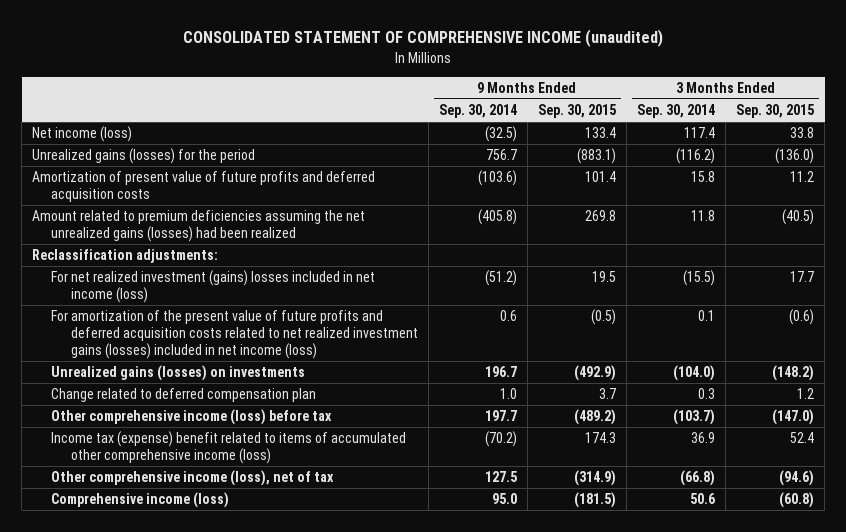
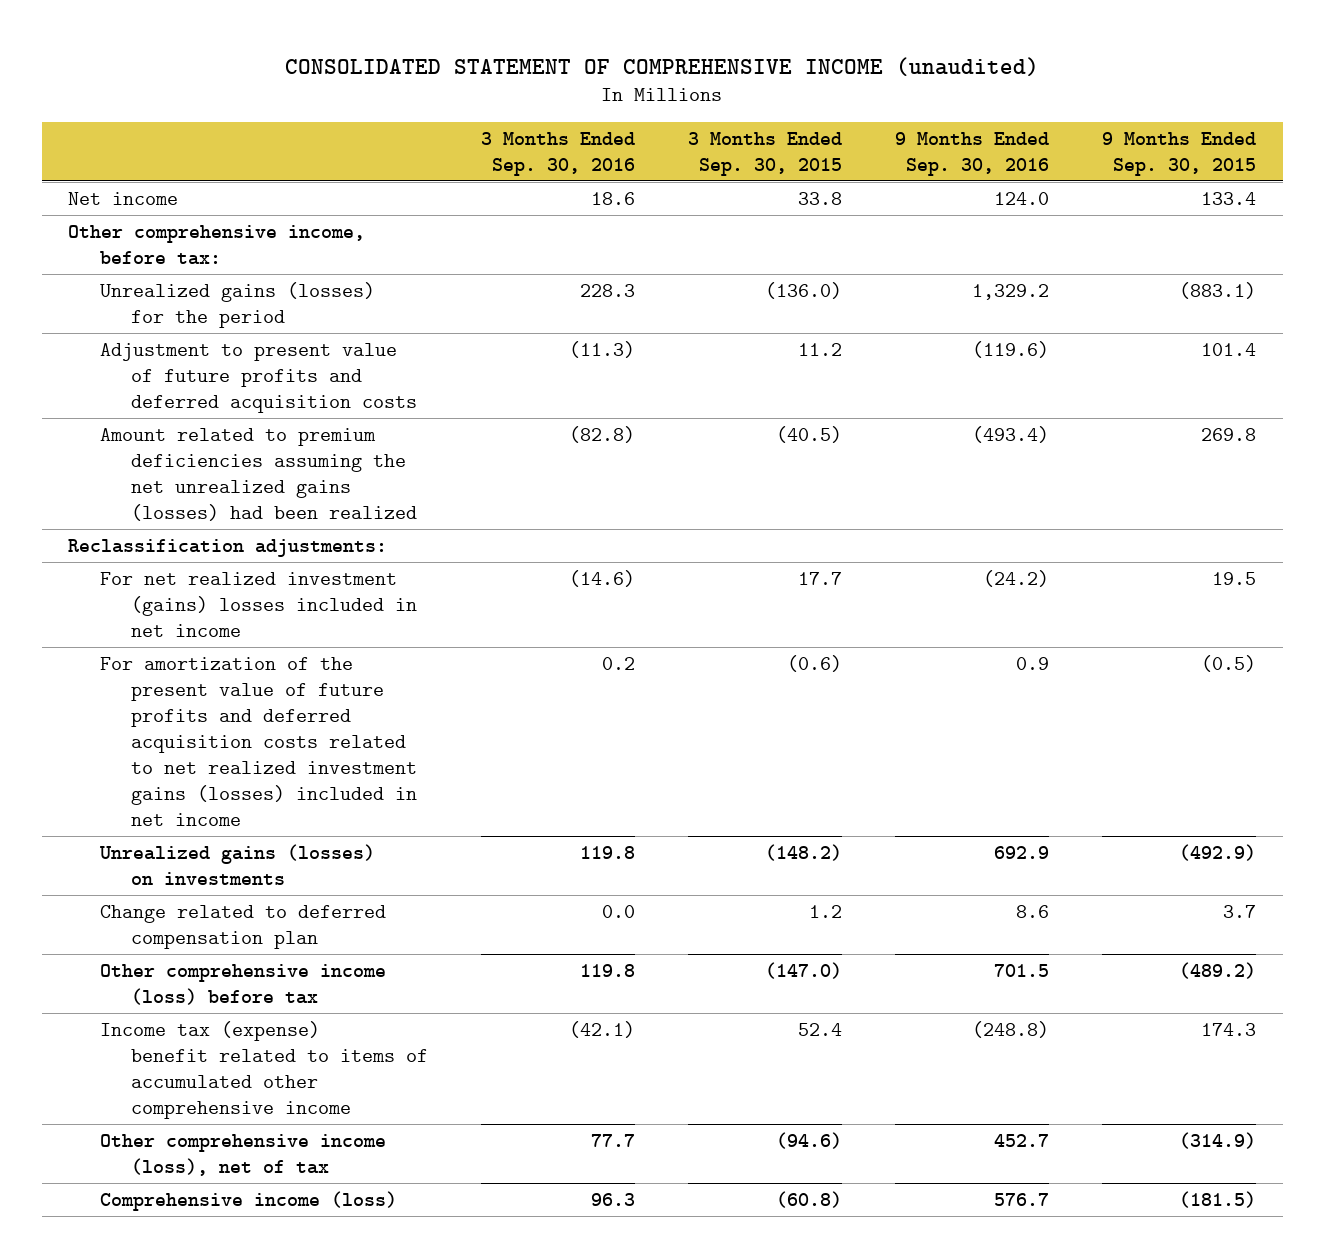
[438,104,517,119] Sep. 30, 2014 -> none
[637,104,716,119] Sep. 30, 2014 -> none
none -> [480,131,635,176] 3 Months Ended Sep. 30, 2016
none -> [895,131,1050,176] 9 Months Ended Sep. 30, 2016
[32,126,133,143] Net income (loss) -> [68,191,179,205] Net income
none -> [68,224,366,265] Other comprehensive income, before tax:
[32,171,376,202] Amortization of present value of future profits and deferred acquisition costs -> [99,342,417,413] Adjustment to present value of future profits and deferred acquisition costs
[51,270,376,303] For net realized investment (gains) losses included in net income (loss) -> [99,571,417,637] For net realized investment (gains) losses included in net income
[51,310,418,359] For amortization of the present value of future profits and deferred acquisition costs related to net realized investment gains (losses) included in net income (loss) -> [99,656,417,827] For amortization of the present value of future profits and deferred acquisition costs related to net realized investment gains (losses) included in net income
[51,431,407,464] Income tax (expense) benefit related to items of accumulated other comprehensive income (loss) -> [99,1020,428,1119] Income tax (expense) benefit related to items of accumulated other comprehensive income

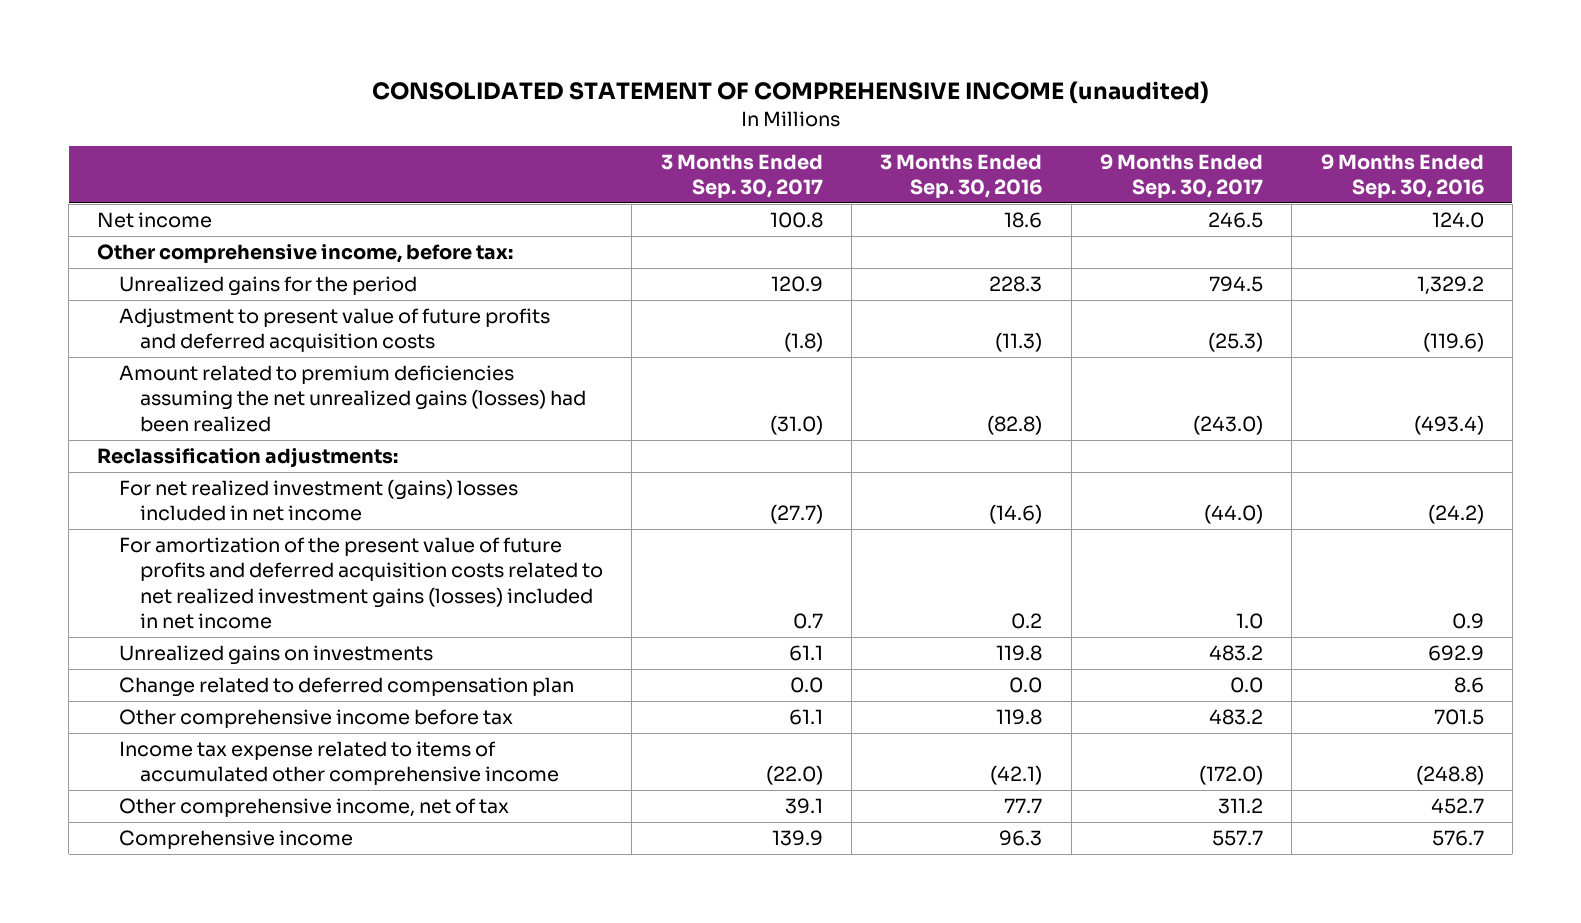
[687,131,842,176] 3 Months Ended Sep. 30, 2015 -> none
[1102,131,1257,176] 9 Months Ended Sep. 30, 2015 -> none
none -> [660,153,823,199] 3 Months Ended Sep. 30, 2017
none -> [1099,153,1263,199] 9 Months Ended Sep. 30, 2017
[99,281,375,328] Unrealized gains (losses) for the period -> [118,276,417,297] Unrealized gains for the period
[98,843,375,885] Unrealized gains (losses) on investments -> [118,645,433,666] Unrealized gains on investments
[99,963,386,1005] Other comprehensive income (loss) before tax -> [118,709,513,729] Other comprehensive income before tax
[99,1020,428,1119] Income tax (expense) benefit related to items of accumulated other comprehensive income -> [118,741,559,786] Income tax expense related to items of accumulated other comprehensive income
[99,1133,386,1176] Other comprehensive income (loss), net of tax -> [118,798,509,818] Other comprehensive income, net of tax
[99,1190,397,1211] Comprehensive income (loss) -> [118,830,353,850] Comprehensive income

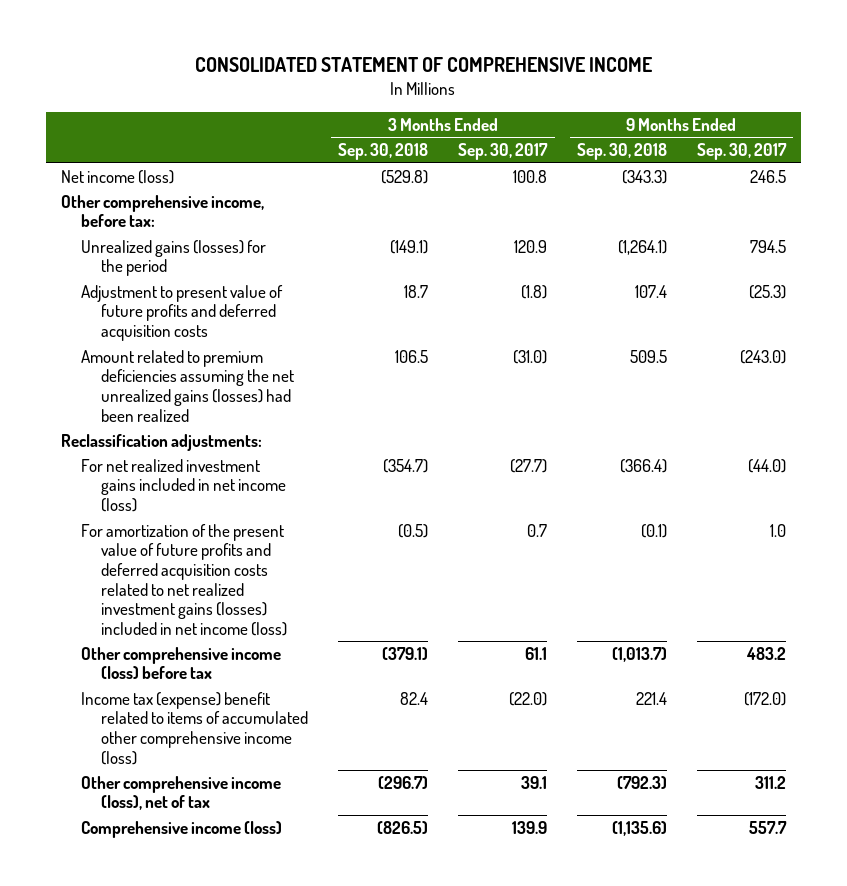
[371,81,1209,105] CONSOLIDATED STATEMENT OF COMPREHENSIVE INCOME (unaudited) -> [195,57,654,73] CONSOLIDATED STATEMENT OF COMPREHENSIVE INCOME
[880,153,1043,199] 3 Months Ended Sep. 30, 2016 -> none
[1320,153,1484,199] 9 Months Ended Sep. 30, 2016 -> none
none -> [338,143,429,161] Sep. 30, 2018
none -> [577,143,668,161] Sep. 30, 2018
[97,212,213,229] Net income -> [60,169,174,184] Net income (loss)
[118,276,417,297] Unrealized gains for the period -> [81,239,267,277] Unrealized gains (losses) for the period
[118,645,433,666] Unrealized gains on investments -> none
[118,677,574,698] Change related to deferred compensation plan -> none
[118,479,518,522] For net realized investment (gains) losses included in net income -> [81,458,287,513] For net realized investment gains included in net income (loss)
[118,537,603,630] For amortization of the present value of future profits and deferred acquisition costs related to net realized investment gains (losses) included in net income -> [81,523,288,636] For amortization of the present value of future profits and deferred acquisition costs related to net realized investment gains (losses) included in net income (loss)
[118,709,513,729] Other comprehensive income before tax -> [81,646,282,680] Other comprehensive income (loss) before tax
[118,741,559,786] Income tax expense related to items of accumulated other comprehensive income -> [81,691,309,765] Income tax (expense) benefit related to items of accumulated other comprehensive income (loss)
[118,798,509,818] Other comprehensive income, net of tax -> [81,775,282,811] Other comprehensive income (loss), net of tax
[118,830,353,850] Comprehensive income -> [81,820,283,838] Comprehensive income (loss)

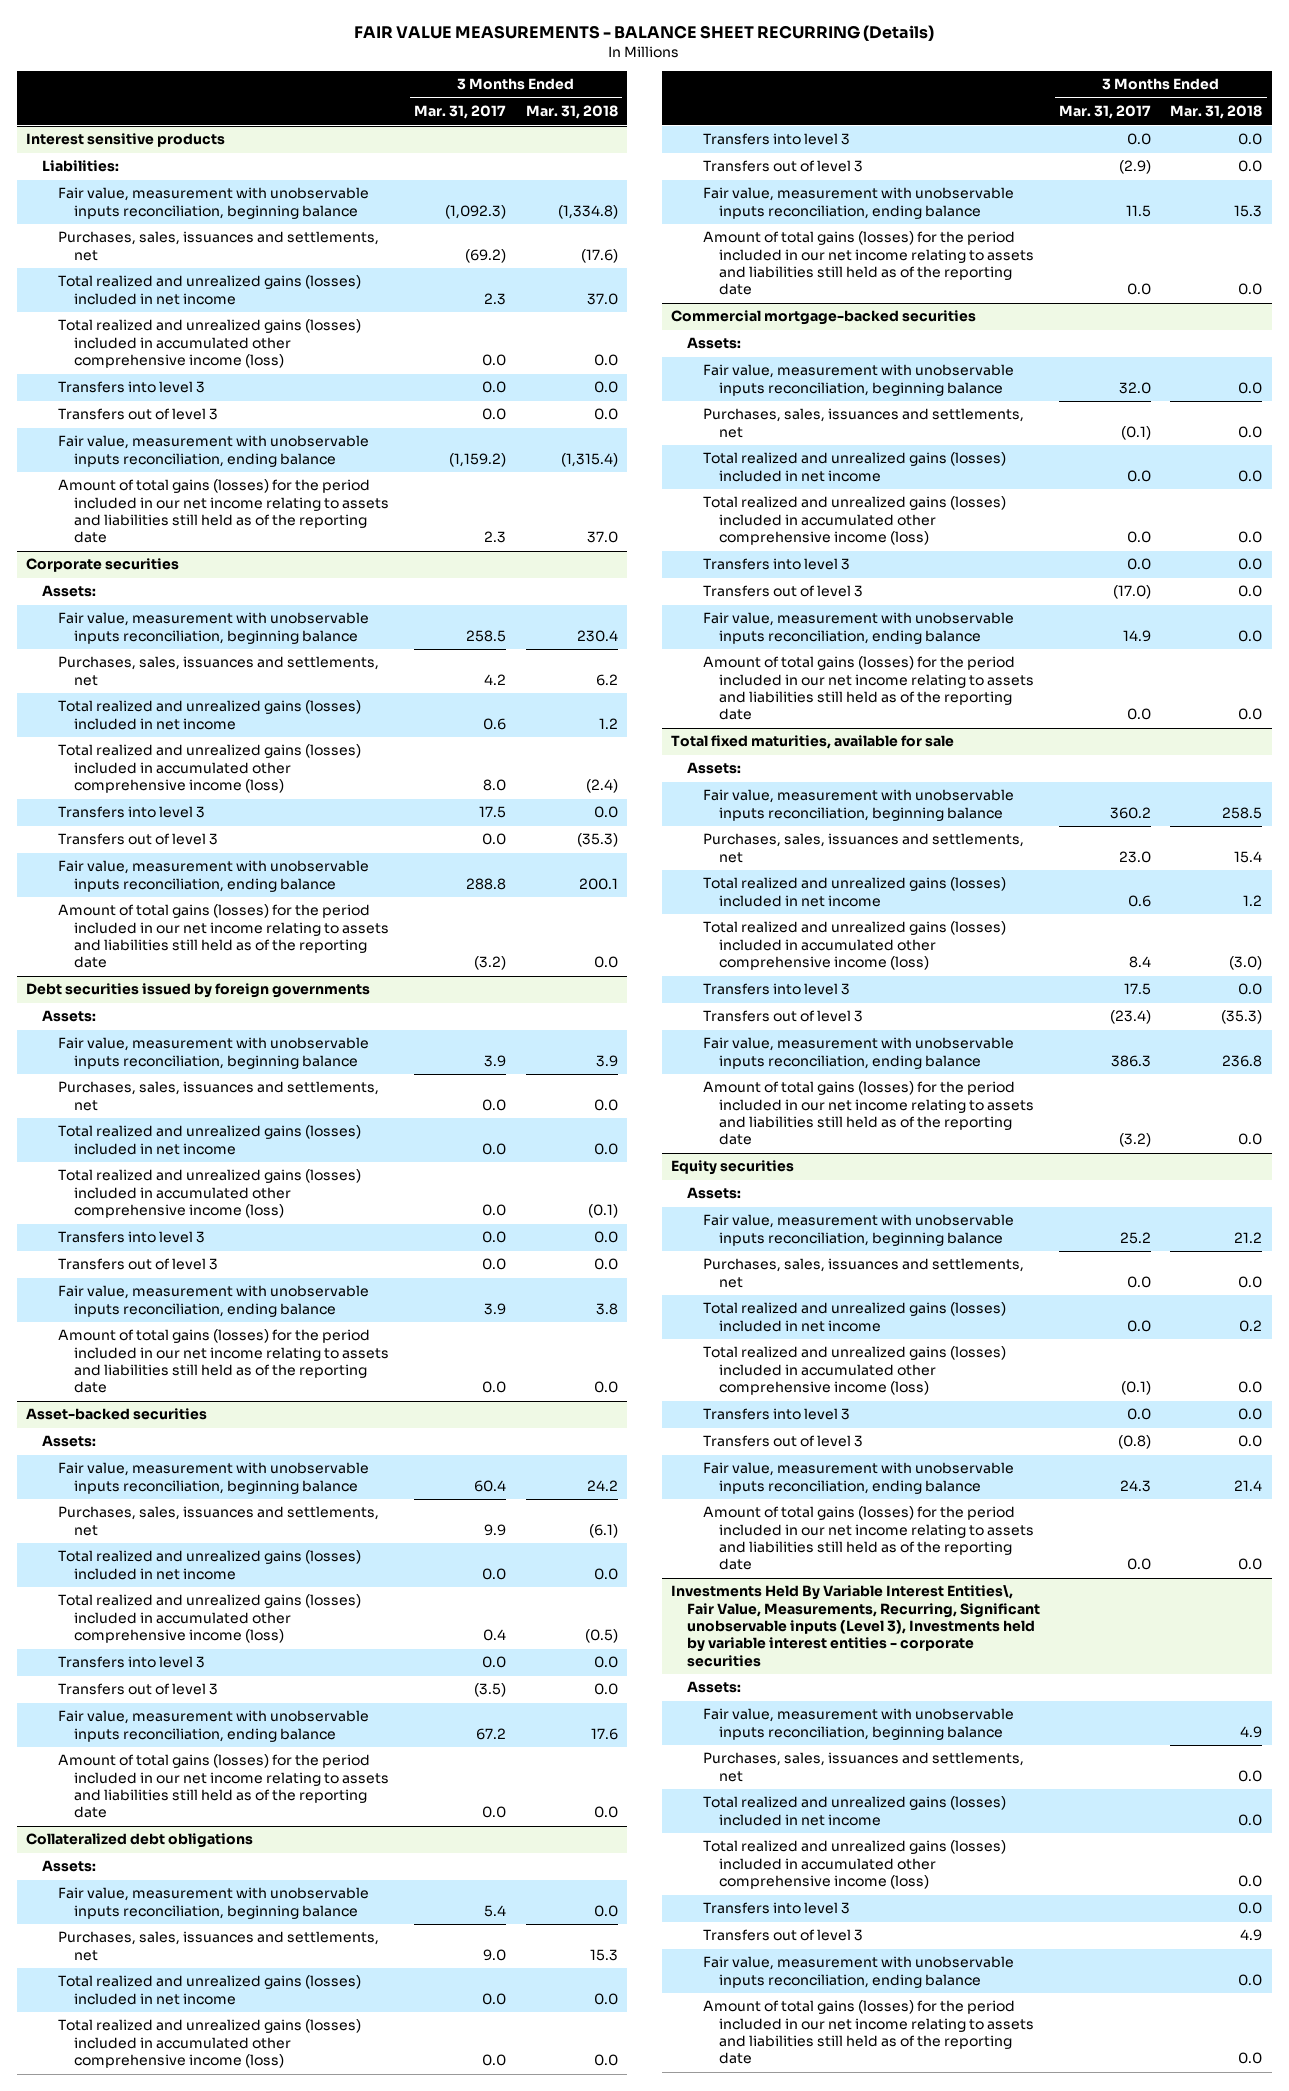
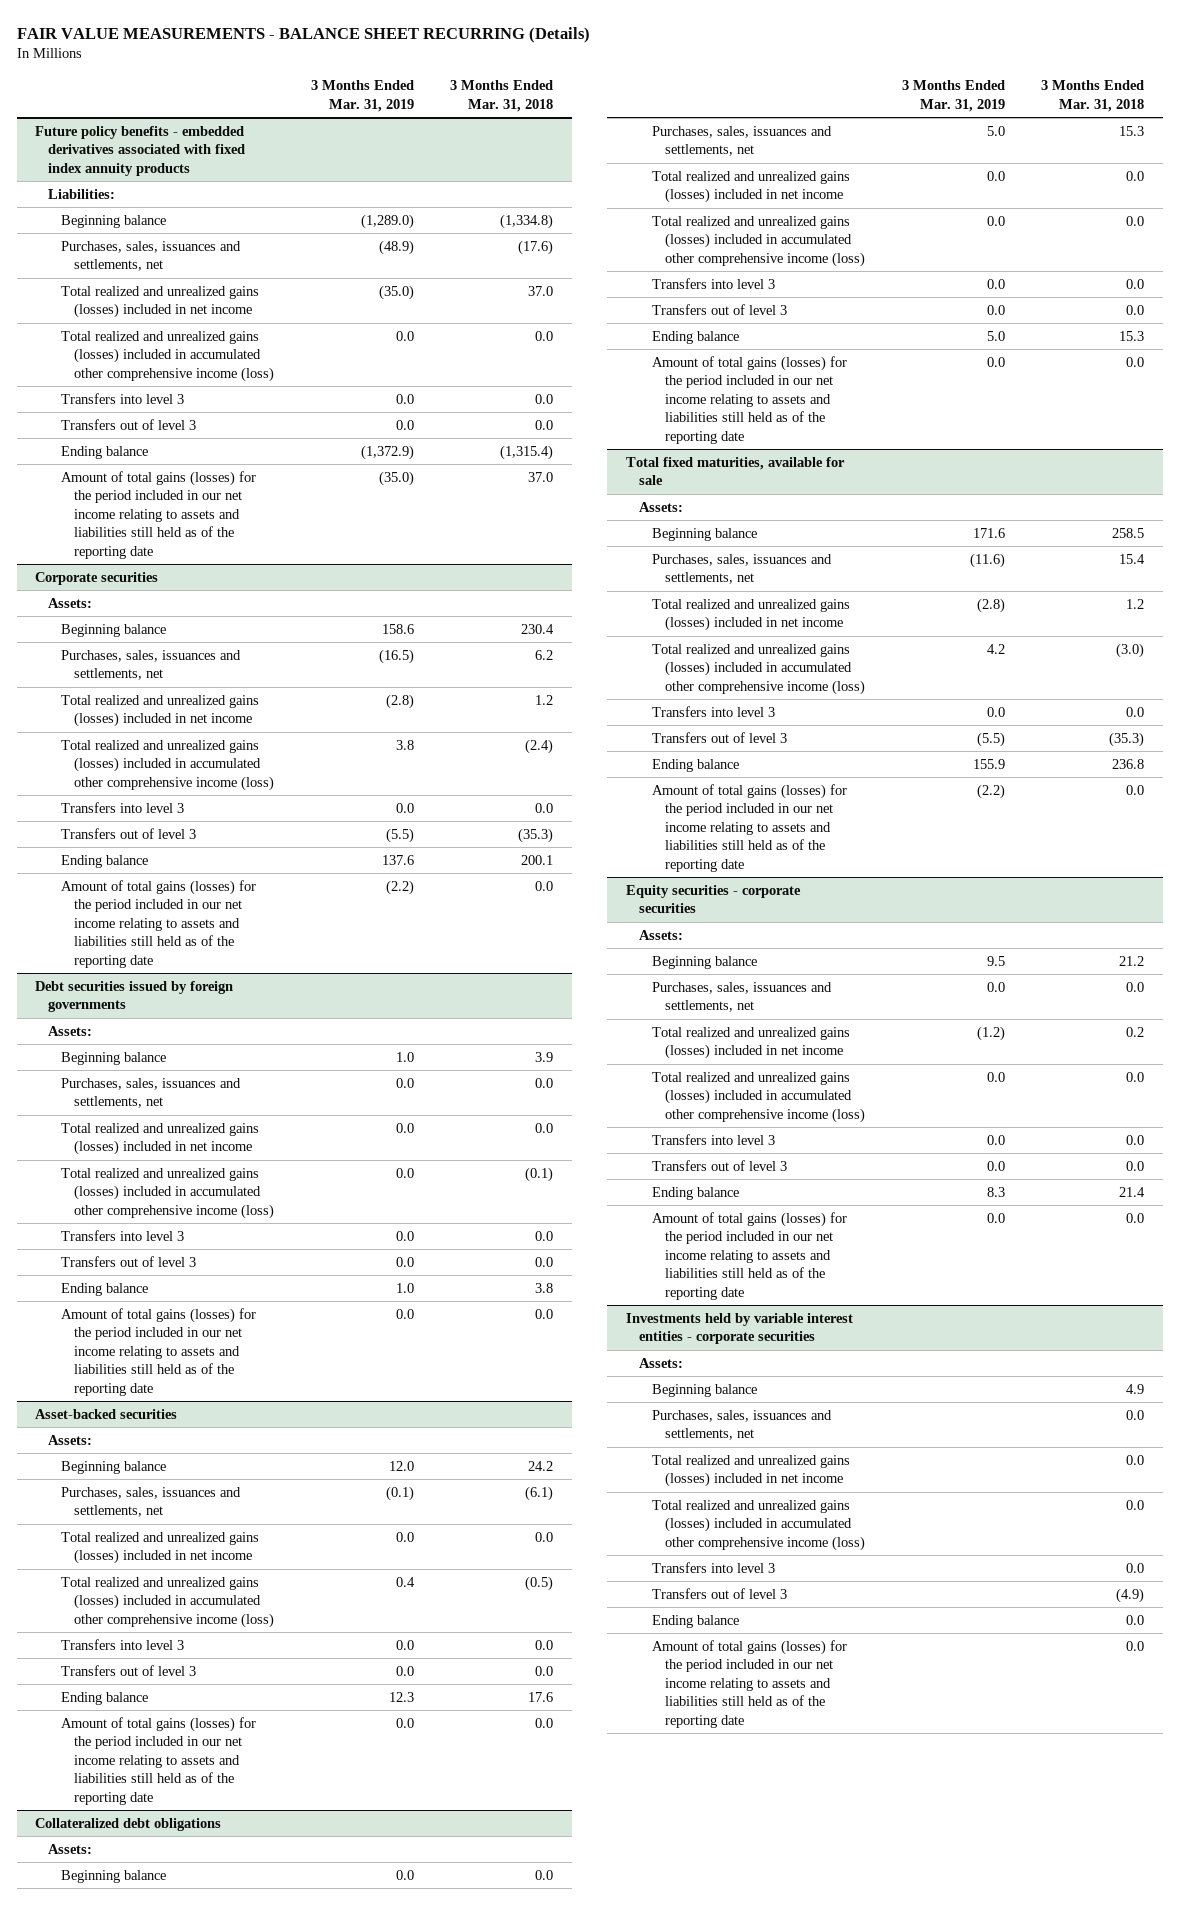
[414,105,507,120] Mar. 31, 2017 -> none
none -> [310,80,414,112] 3 Months Ended Mar. 31, 2019
[26,133,226,148] Interest sensitive products -> [34,125,245,176] Future policy benefits - embedded derivatives associated with fixed index annuity products
[58,187,370,219] Fair value, measurement with unobservable inputs reconciliation, beginning balance -> [61,214,167,228] Beginning balance
[58,435,370,467] Fair value, measurement with unobservable inputs reconciliation, ending balance -> [61,445,149,459] Ending balance
[58,612,370,644] Fair value, measurement with unobservable inputs reconciliation, beginning balance -> [61,623,167,637] Beginning balance
[58,860,370,892] Fair value, measurement with unobservable inputs reconciliation, ending balance -> [61,854,149,868] Ending balance
[58,1037,370,1069] Fair value, measurement with unobservable inputs reconciliation, beginning balance -> [61,1051,167,1065] Beginning balance
[58,1285,370,1317] Fair value, measurement with unobservable inputs reconciliation, ending balance -> [61,1282,149,1296] Ending balance
[58,1462,370,1494] Fair value, measurement with unobservable inputs reconciliation, beginning balance -> [61,1460,167,1474] Beginning balance
[58,1710,370,1742] Fair value, measurement with unobservable inputs reconciliation, ending balance -> [61,1691,149,1705] Ending balance
[58,1887,370,1919] Fair value, measurement with unobservable inputs reconciliation, beginning balance -> [61,1869,167,1883] Beginning balance
[703,231,1035,296] Amount of total gains (losses) for the period included in our net income relating to assets and liabilities still held as of the reporting date -> none
[671,310,977,326] Commercial mortgage-backed securities -> none
[687,337,742,350] Assets: -> none
[703,364,1015,396] Fair value, measurement with unobservable inputs reconciliation, beginning balance -> none
[703,408,1025,438] Purchases, sales, issuances and settlements, net -> none
[703,452,1007,482] Total realized and unrealized gains (losses) included in net income -> none
[703,496,1007,546] Total realized and unrealized gains (losses) included in accumulated other comprehensive income (loss) -> none
[703,558,851,571] Transfers into level 3 -> none
[703,585,864,598] Transfers out of level 3 -> none
[703,612,1015,644] Fair value, measurement with unobservable inputs reconciliation, ending balance -> none
[703,187,1015,219] Fair value, measurement with unobservable inputs reconciliation, ending balance -> [652,330,740,344] Ending balance
[703,789,1015,821] Fair value, measurement with unobservable inputs reconciliation, beginning balance -> [652,527,758,541] Beginning balance
[703,1037,1015,1069] Fair value, measurement with unobservable inputs reconciliation, ending balance -> [652,758,740,772] Ending balance
[671,1160,795,1176] Equity securities -> [625,884,801,914] Equity securities - corporate securities
[703,1214,1015,1246] Fair value, measurement with unobservable inputs reconciliation, beginning balance -> [652,955,758,969] Beginning balance
[703,1462,1015,1494] Fair value, measurement with unobservable inputs reconciliation, ending balance -> [652,1186,740,1200] Ending balance
[671,1585,1041,1667] Investments Held By Variable Interest Entities\, Fair Value, Measurements, Recurring, Significant unobservable inputs (Level 3), Investments held by variable interest entities - corporate securities -> none
none -> [625,1312,853,1345] Investments held by variable interest entities - corporate securities
[703,1708,1015,1740] Fair value, measurement with unobservable inputs reconciliation, beginning balance -> [652,1383,758,1397] Beginning balance
[1240,1929,1263,1942] 4.9 -> [1116,1587,1145,1603] (4.9)
[703,1956,1015,1988] Fair value, measurement with unobservable inputs reconciliation, ending balance -> [652,1614,740,1628] Ending balance

